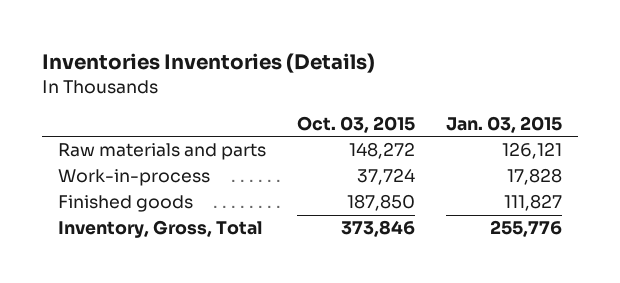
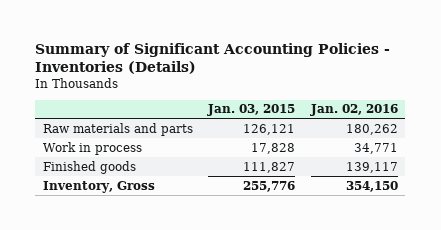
[42,53,376,74] Inventories Inventories (Details) -> [35,42,391,74] Summary of Significant Accounting Policies - Inventories (Details)
[296,115,415,133] Oct. 03, 2015 -> none
none -> [309,104,398,117] Jan. 02, 2016
[57,169,210,187] Work-in-process -> [42,141,142,155] Work in process
[57,220,263,239] Inventory, Gross, Total -> [42,180,155,193] Inventory, Gross

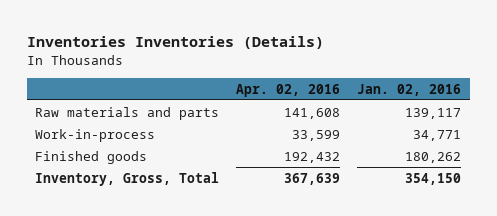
[35,42,391,74] Summary of Significant Accounting Policies - Inventories (Details) -> [26,36,324,50] Inventories Inventories (Details)
[207,104,296,117] Jan. 03, 2015 -> none
none -> [236,83,341,97] Apr. 02, 2016
[345,123,398,135] 180,262 -> [405,107,462,119] 139,117
[42,141,142,155] Work in process -> [35,128,156,142] Work-in-process
[345,161,398,173] 139,117 -> [405,151,462,163] 180,262
[42,180,155,193] Inventory, Gross -> [35,171,220,186] Inventory, Gross, Total

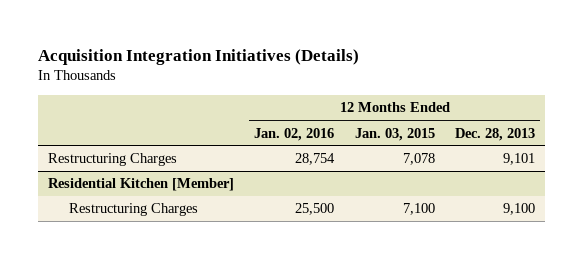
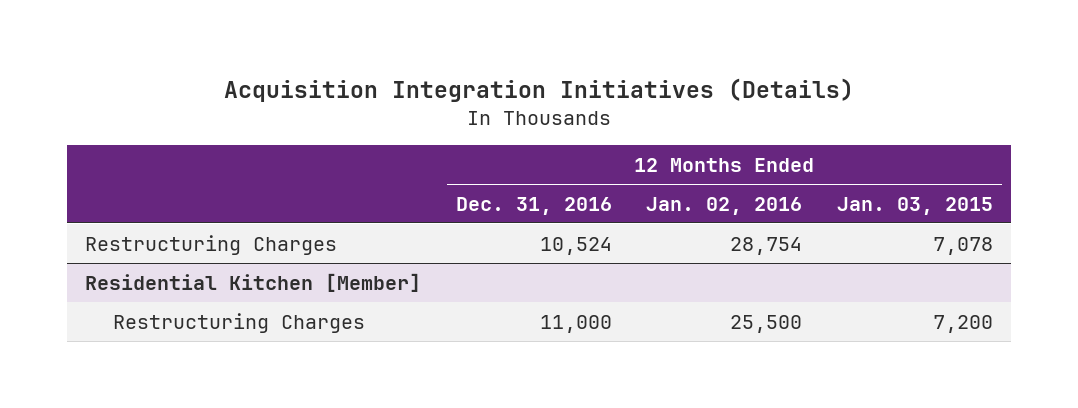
[454,127,535,141] Dec. 28, 2013 -> none
none -> [455,196,612,215] Dec. 31, 2016
[402,203,435,216] 7,100 -> [933,314,994,333] 7,200

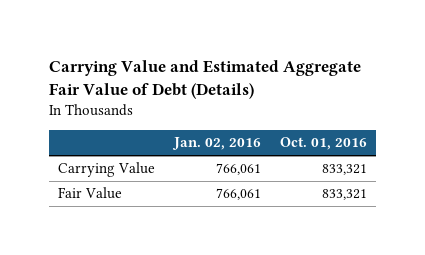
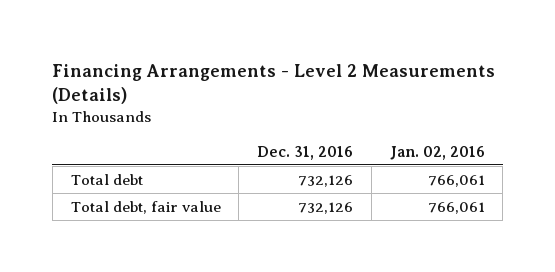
[48,60,361,100] Carrying Value and Estimated Aggregate Fair Value of Debt (Details) -> [52,63,496,104] Financing Arrangements - Level 2 Measurements (Details)
[279,137,367,151] Oct. 01, 2016 -> none
none -> [257,145,354,160] Dec. 31, 2016
[58,162,156,178] Carrying Value -> [70,174,143,186] Total debt
[58,187,123,200] Fair Value -> [70,201,221,215] Total debt, fair value

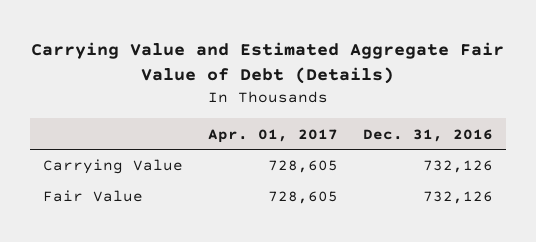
[52,63,496,104] Financing Arrangements - Level 2 Measurements (Details) -> [30,42,504,85] Carrying Value and Estimated Aggregate Fair Value of Debt (Details)
[389,145,485,160] Jan. 02, 2016 -> none
none -> [207,128,338,143] Apr. 01, 2017
[70,174,143,186] Total debt -> [42,159,183,175] Carrying Value
[70,201,221,215] Total debt, fair value -> [42,190,143,203] Fair Value

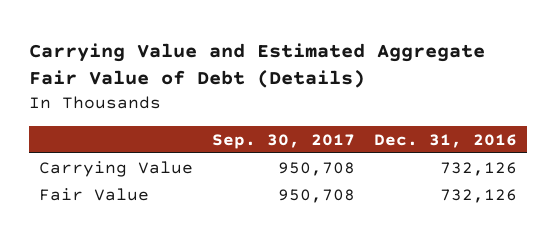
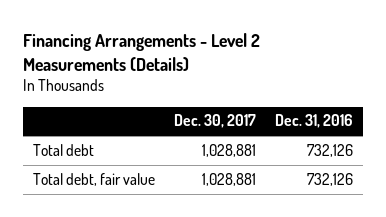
[28,42,485,89] Carrying Value and Estimated Aggregate Fair Value of Debt (Details) -> [23,32,261,71] Financing Arrangements - Level 2 Measurements (Details)
[211,133,355,149] Sep. 30, 2017 -> none
none -> [173,114,256,129] Dec. 30, 2017
[38,160,193,177] Carrying Value -> [32,143,94,156] Total debt
[38,187,149,201] Fair Value -> [32,172,155,186] Total debt, fair value

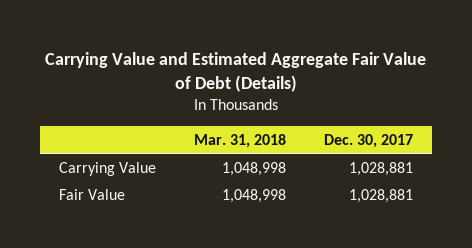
[23,32,261,71] Financing Arrangements - Level 2 Measurements (Details) -> [45,51,427,93] Carrying Value and Estimated Aggregate Fair Value of Debt (Details)
[274,114,353,129] Dec. 31, 2016 -> none
none -> [194,133,287,148] Mar. 31, 2018
[32,143,94,156] Total debt -> [59,161,157,176] Carrying Value
[32,172,155,186] Total debt, fair value -> [59,188,126,200] Fair Value

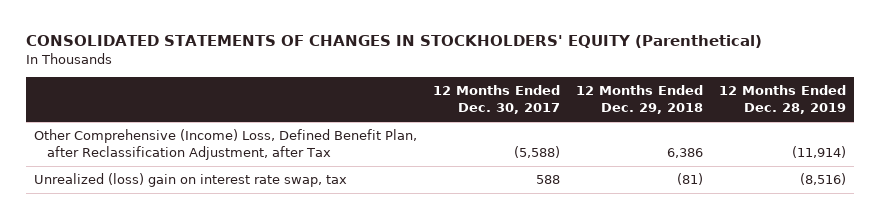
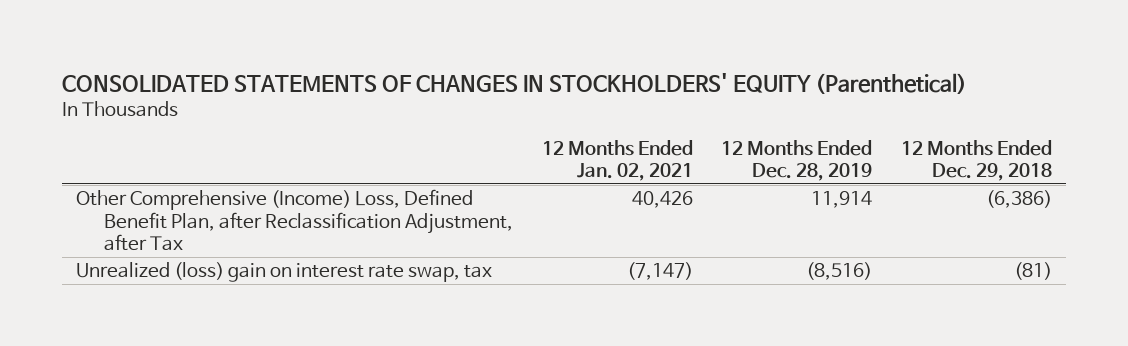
[433,85,561,115] 12 Months Ended Dec. 30, 2017 -> none
none -> [541,139,693,182] 12 Months Ended Jan. 02, 2021
[666,148,703,159] 6,386 -> [985,190,1052,209] (6,386)
[791,146,846,159] (11,914) -> [811,191,873,209] 11,914

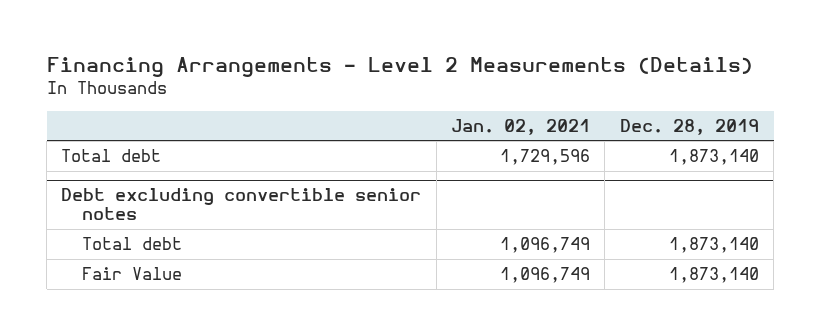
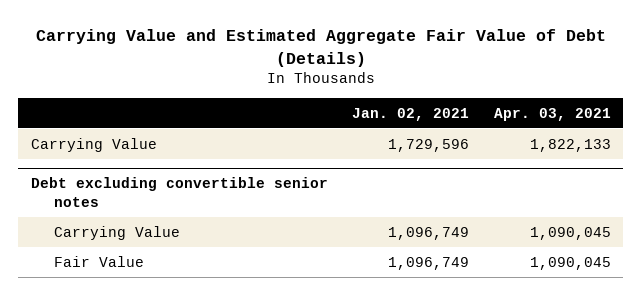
[46,57,753,78] Financing Arrangements - Level 2 Measurements (Details) -> [35,29,606,67] Carrying Value and Estimated Aggregate Fair Value of Debt (Details)
[619,118,759,135] Dec. 28, 2019 -> none
none -> [493,107,611,121] Apr. 03, 2021
[61,149,162,163] Total debt -> [30,137,157,152] Carrying Value
[82,237,183,251] Total debt -> [53,225,180,240] Carrying Value

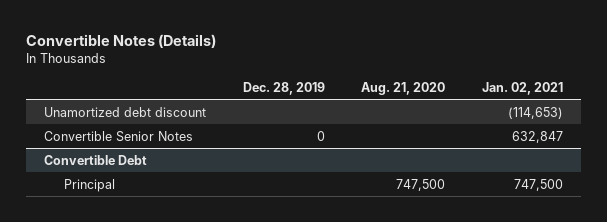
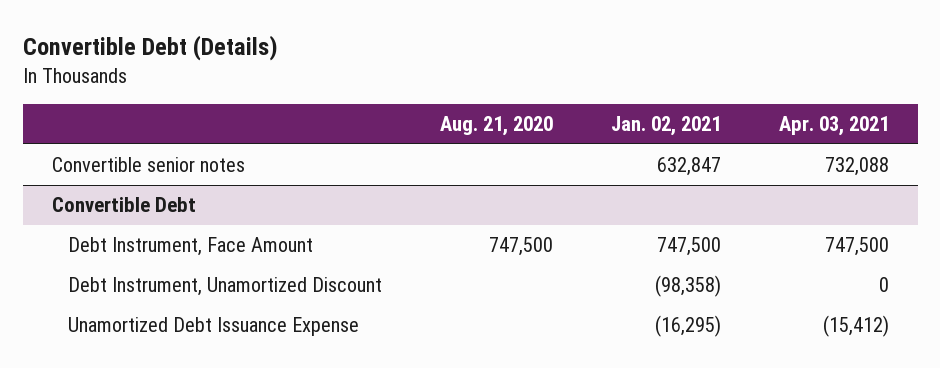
[25,33,216,48] Convertible Notes (Details) -> [22,34,278,61] Convertible Debt (Details)
[242,81,325,95] Dec. 28, 2019 -> none
none -> [778,116,889,137] Apr. 03, 2021
[44,106,207,117] Unamortized debt discount -> none
[44,130,194,142] Convertible Senior Notes -> [51,157,245,173] Convertible senior notes
[63,178,115,192] Principal -> [68,237,314,257] Debt Instrument, Face Amount
none -> [68,277,383,297] Debt Instrument, Unamortized Discount
none -> [68,317,360,337] Unamortized Debt Issuance Expense

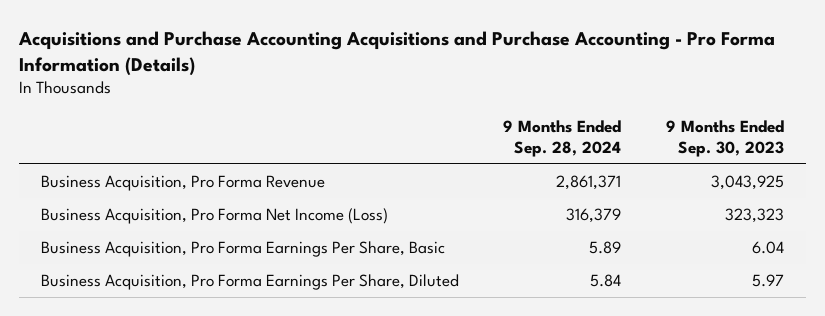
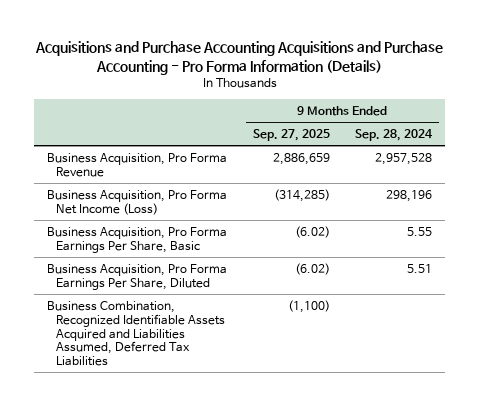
[666,120,785,157] 9 Months Ended Sep. 30, 2023 -> none
none -> [252,128,330,141] Sep. 27, 2025
[556,175,622,191] 2,861,371 -> [375,152,433,165] 2,957,528
[566,208,622,224] 316,379 -> [386,189,433,202] 298,196
[589,241,622,255] 5.89 -> [407,226,433,236] 5.55
[590,274,622,288] 5.84 -> [407,263,433,273] 5.51
none -> [46,300,226,367] Business Combination, Recognized Identifiable Assets Acquired and Liabilities Assumed, Deferred Tax Liabilities

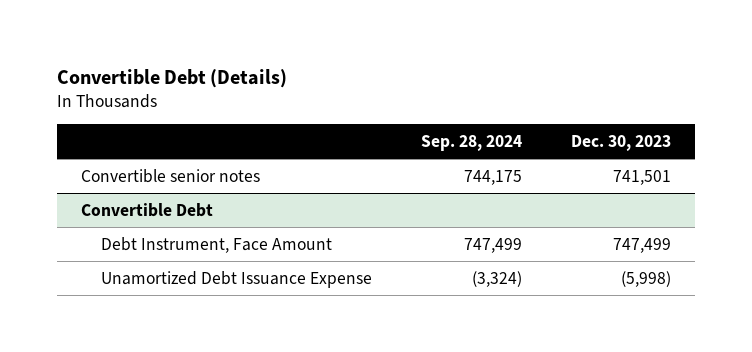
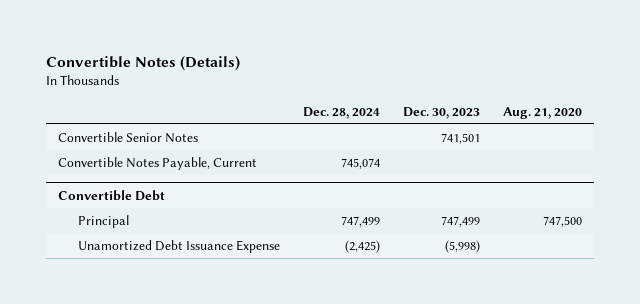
[56,68,287,88] Convertible Debt (Details) -> [46,55,241,71] Convertible Notes (Details)
[420,135,522,152] Sep. 28, 2024 -> none
none -> [303,106,381,119] Dec. 28, 2024
none -> [503,106,583,119] Aug. 21, 2020
[81,168,261,183] Convertible senior notes -> [57,132,198,144] Convertible Senior Notes
none -> [57,157,257,171] Convertible Notes Payable, Current
[100,236,332,253] Debt Instrument, Face Amount -> [77,215,129,229] Principal

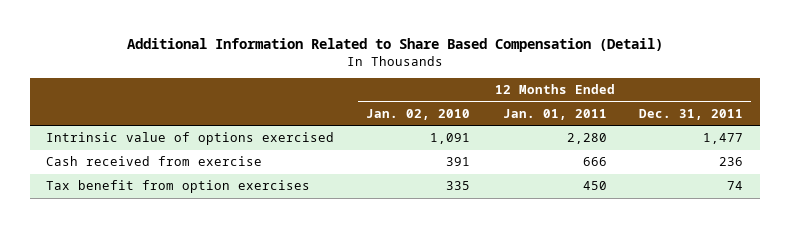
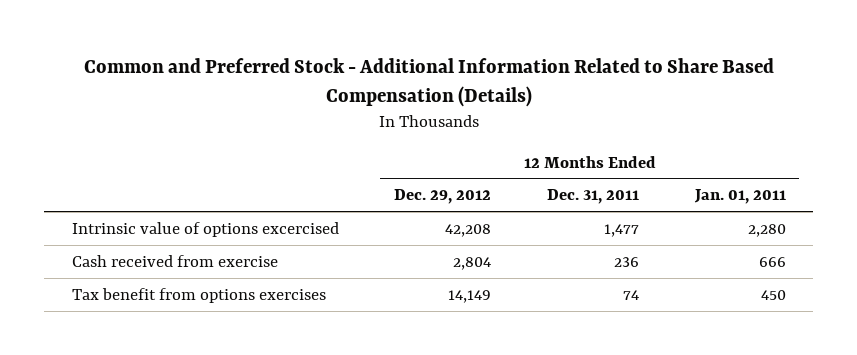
[126,37,663,52] Additional Information Related to Share Based Compensation (Detail) -> [83,57,774,107] Common and Preferred Stock - Additional Information Related to Share Based Compensation (Details)
[366,108,471,120] Jan. 02, 2010 -> none
none -> [394,189,492,205] Dec. 29, 2012
[46,132,335,146] Intrinsic value of options exercised -> [71,221,339,237] Intrinsic value of options excercised
[46,180,311,194] Tax benefit from option exercises -> [71,287,326,303] Tax benefit from options exercises

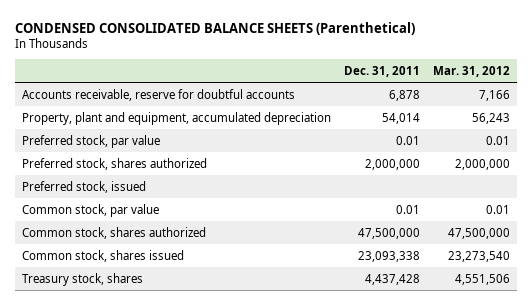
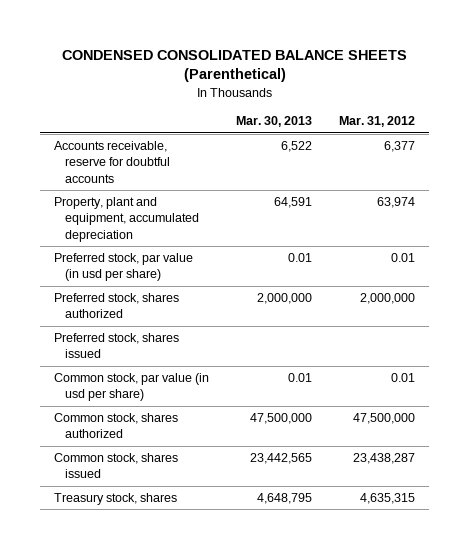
[344,65,421,77] Dec. 31, 2011 -> none
none -> [236,116,313,128] Mar. 30, 2013
[479,89,511,101] 7,166 -> [384,141,416,153] 6,377
[472,112,511,124] 56,243 -> [377,197,416,209] 63,974
[21,134,160,148] Preferred stock, par value -> [53,253,193,282] Preferred stock, par value (in usd per share)
[21,180,146,193] Preferred stock, issued -> [53,333,179,359] Preferred stock, shares issued
[21,203,159,217] Common stock, par value -> [53,373,209,402] Common stock, par value (in usd per share)
[448,250,511,262] 23,273,540 -> [353,453,416,465] 23,438,287
[455,273,511,285] 4,551,506 -> [360,493,416,505] 4,635,315

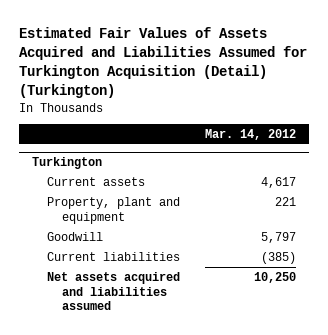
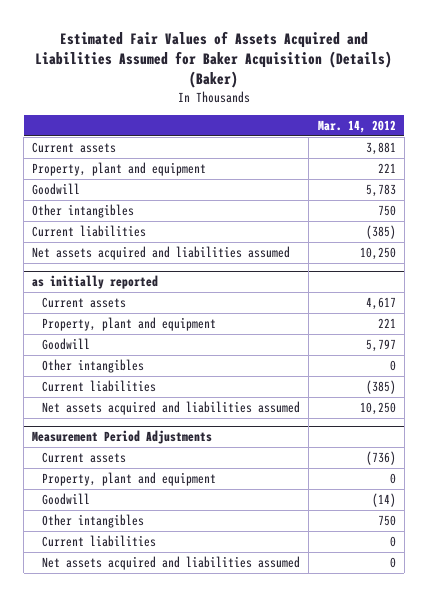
[19,27,308,99] Estimated Fair Values of Assets Acquired and Liabilities Assumed for Turkington Acquisition (Detail) (Turkington) -> [34,30,392,89] Estimated Fair Values of Assets Acquired and Liabilities Assumed for Baker Acquisition (Details) (Baker)
[31,157,102,170] Turkington -> none
none -> [32,142,117,154] Current assets
none -> [32,162,207,177] Property, plant and equipment
none -> [32,183,81,196] Goodwill
none -> [32,204,135,219] Other intangibles
none -> [32,225,147,238] Current liabilities
none -> [32,246,291,261] Net assets acquired and liabilities assumed
none -> [32,275,159,290] as initially reported
none -> [42,359,145,374] Other intangibles
none -> [32,430,213,445] Measurement Period Adjustments
none -> [42,452,127,464] Current assets
none -> [42,472,217,487] Property, plant and equipment
none -> [42,493,91,506] Goodwill
none -> [42,514,145,529] Other intangibles
none -> [42,535,157,548] Current liabilities
none -> [42,556,301,571] Net assets acquired and liabilities assumed

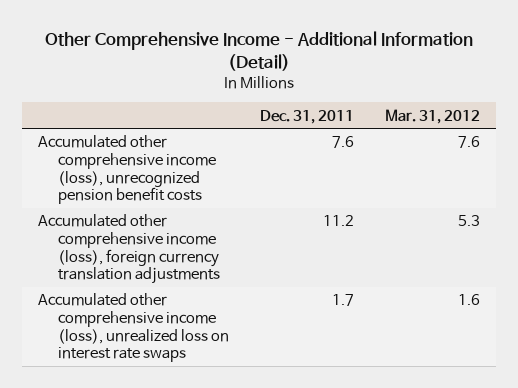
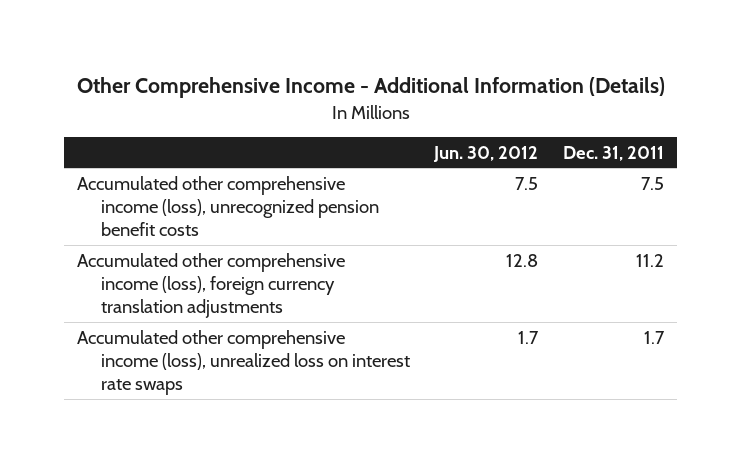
[44,30,473,71] Other Comprehensive Income - Additional Information (Detail) -> [76,77,665,99] Other Comprehensive Income - Additional Information (Details)
[385,108,481,124] Mar. 31, 2012 -> none
none -> [433,145,539,162] Jun. 30, 2012
[331,136,354,149] 7.6 -> [641,176,665,190] 7.5

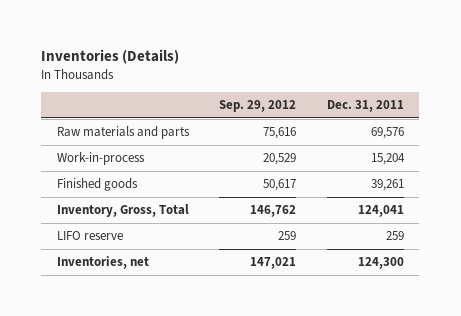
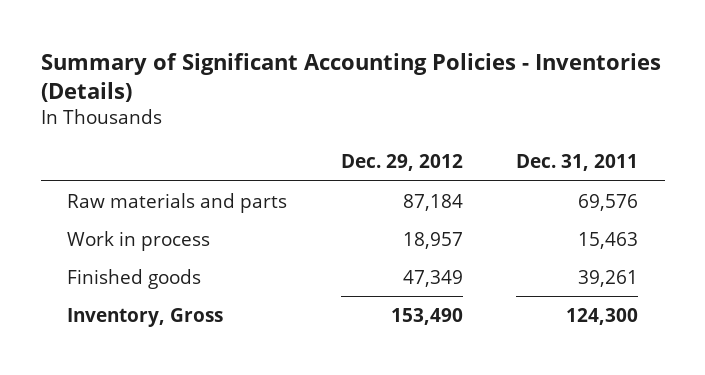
[41,49,180,65] Inventories (Details) -> [40,52,661,102] Summary of Significant Accounting Policies - Inventories (Details)
[219,99,297,112] Sep. 29, 2012 -> none
none -> [340,154,463,172] Dec. 29, 2012
[56,152,145,166] Work-in-process -> [67,230,211,251] Work in process
[371,153,406,166] 15,204 -> [578,231,639,249] 15,463
[56,231,123,241] LIFO reserve -> none
[56,256,149,270] Inventories, net -> none
[56,204,189,218] Inventory, Gross, Total -> [67,307,224,327] Inventory, Gross
[358,205,405,218] 124,041 -> [566,307,639,325] 124,300

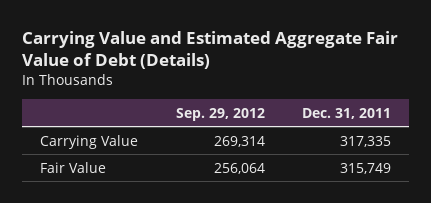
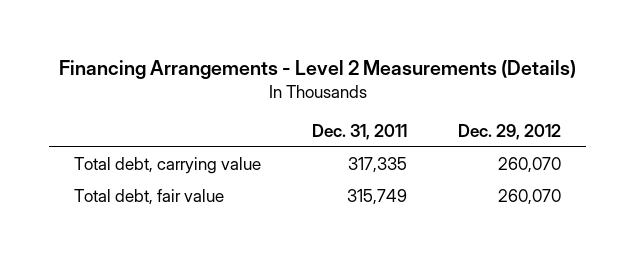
[21,30,398,69] Carrying Value and Estimated Aggregate Fair Value of Debt (Details) -> [58,60,576,80] Financing Arrangements - Level 2 Measurements (Details)
[175,107,265,121] Sep. 29, 2012 -> none
none -> [457,124,561,141] Dec. 29, 2012
[40,134,139,149] Carrying Value -> [74,157,262,175] Total debt, carrying value
[40,161,107,173] Fair Value -> [74,189,225,206] Total debt, fair value

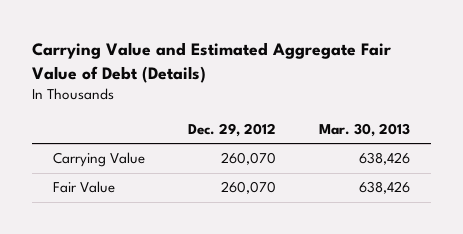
[58,60,576,80] Financing Arrangements - Level 2 Measurements (Details) -> [31,42,391,83] Carrying Value and Estimated Aggregate Fair Value of Debt (Details)
[312,124,408,141] Dec. 31, 2011 -> none
none -> [318,122,410,137] Mar. 30, 2013
[74,157,262,175] Total debt, carrying value -> [53,152,146,168] Carrying Value
[74,189,225,206] Total debt, fair value -> [53,181,116,194] Fair Value

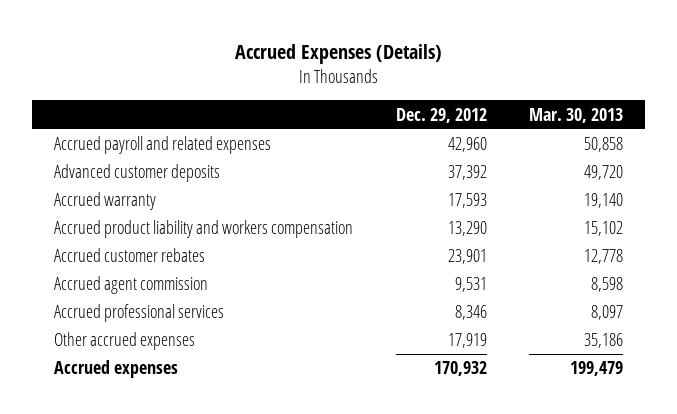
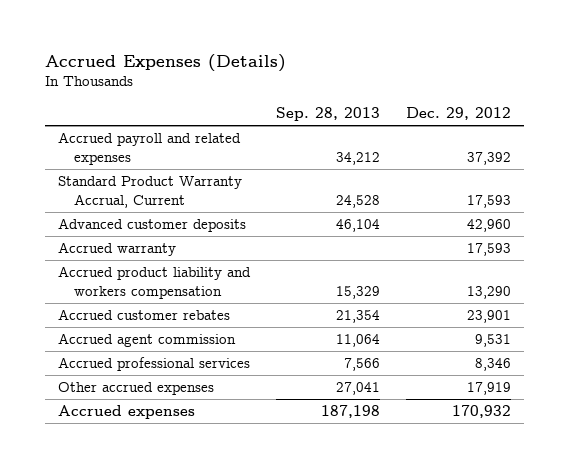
[529,107,624,123] Mar. 30, 2013 -> none
none -> [275,107,380,122] Sep. 28, 2013
[447,137,487,153] 42,960 -> [466,151,511,165] 37,392
none -> [57,176,242,208] Standard Product Warranty Accrual, Current
[447,165,487,181] 37,392 -> [466,219,511,233] 42,960

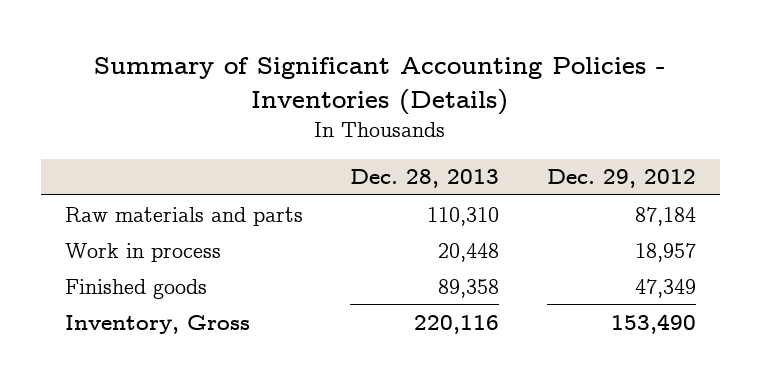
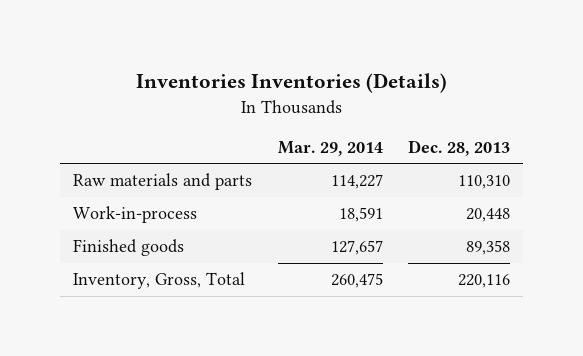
[94,57,667,115] Summary of Significant Accounting Policies - Inventories (Details) -> [135,73,447,94] Inventories Inventories (Details)
[547,169,697,189] Dec. 29, 2012 -> none
none -> [277,140,383,156] Mar. 29, 2014
[64,242,221,262] Work in process -> [72,206,197,224] Work-in-process
[64,314,250,334] Inventory, Gross -> [72,272,245,290] Inventory, Gross, Total

